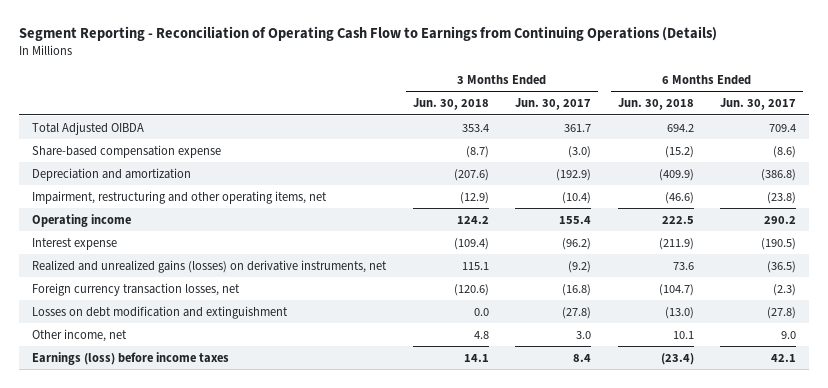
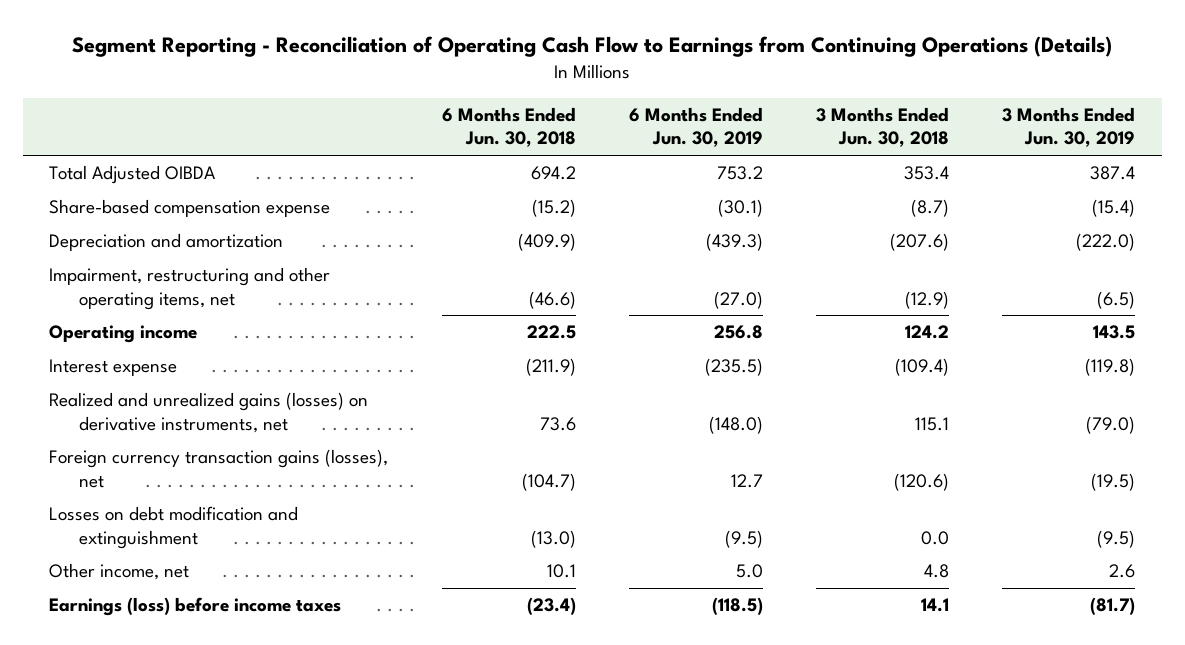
[515,98,592,111] Jun. 30, 2017 -> none
[720,98,797,111] Jun. 30, 2017 -> none
none -> [628,106,763,148] 6 Months Ended Jun. 30, 2019
none -> [1002,106,1136,148] 3 Months Ended Jun. 30, 2019
[32,282,241,296] Foreign currency transaction losses, net -> [49,449,389,488] Foreign currency transaction gains (losses), net

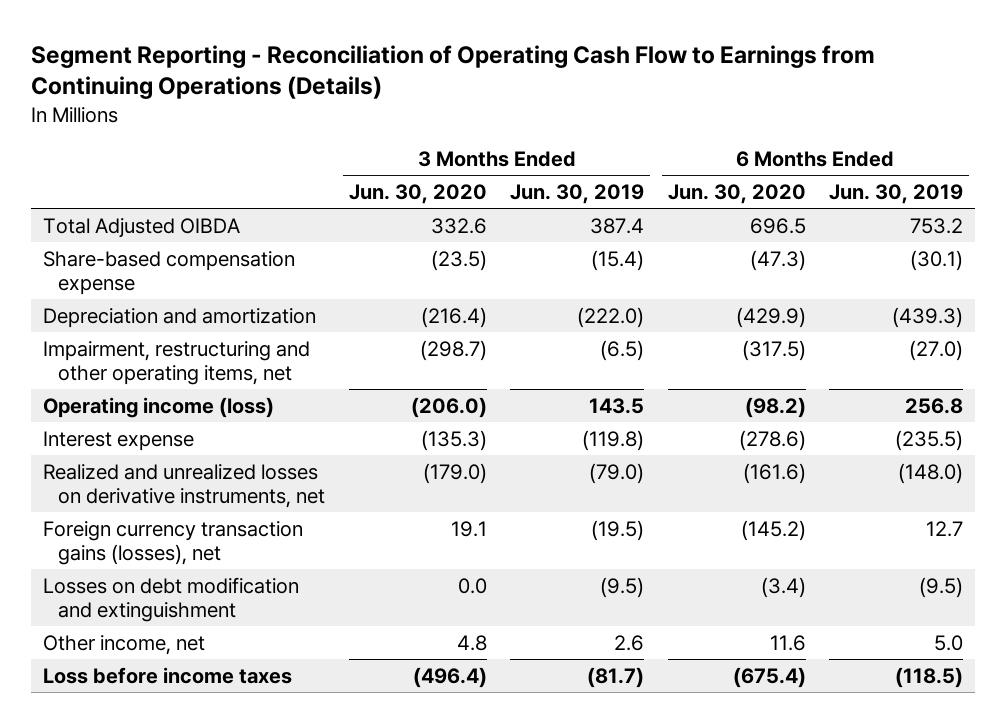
[441,106,576,148] 6 Months Ended Jun. 30, 2018 -> none
[816,106,950,148] 3 Months Ended Jun. 30, 2018 -> none
none -> [348,184,487,205] Jun. 30, 2020
none -> [667,184,806,205] Jun. 30, 2020
[49,325,198,344] Operating income -> [42,396,274,418] Operating income (loss)
[49,392,369,433] Realized and unrealized gains (losses) on derivative instruments, net -> [42,463,326,508] Realized and unrealized losses on derivative instruments, net
[49,597,342,617] Earnings (loss) before income taxes -> [42,666,292,684] Loss before income taxes

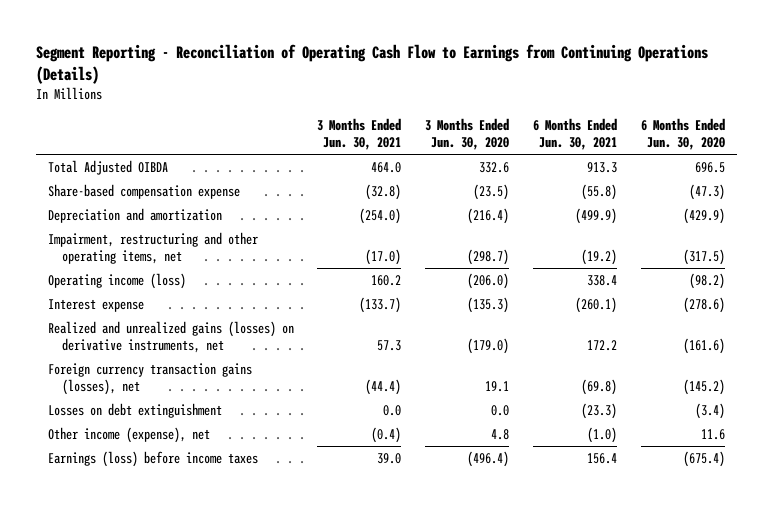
[510,184,645,205] Jun. 30, 2019 -> none
[828,184,963,205] Jun. 30, 2019 -> none
none -> [317,118,402,151] 3 Months Ended Jun. 30, 2021
none -> [532,118,617,151] 6 Months Ended Jun. 30, 2021
[42,463,326,508] Realized and unrealized losses on derivative instruments, net -> [47,321,294,353] Realized and unrealized gains (losses) on derivative instruments, net
[42,576,299,622] Losses on debt modification and extinguishment -> [47,403,222,419] Losses on debt extinguishment
[42,634,205,655] Other income, net -> [47,427,210,444] Other income (expense), net
[42,666,292,684] Loss before income taxes -> [47,451,258,468] Earnings (loss) before income taxes

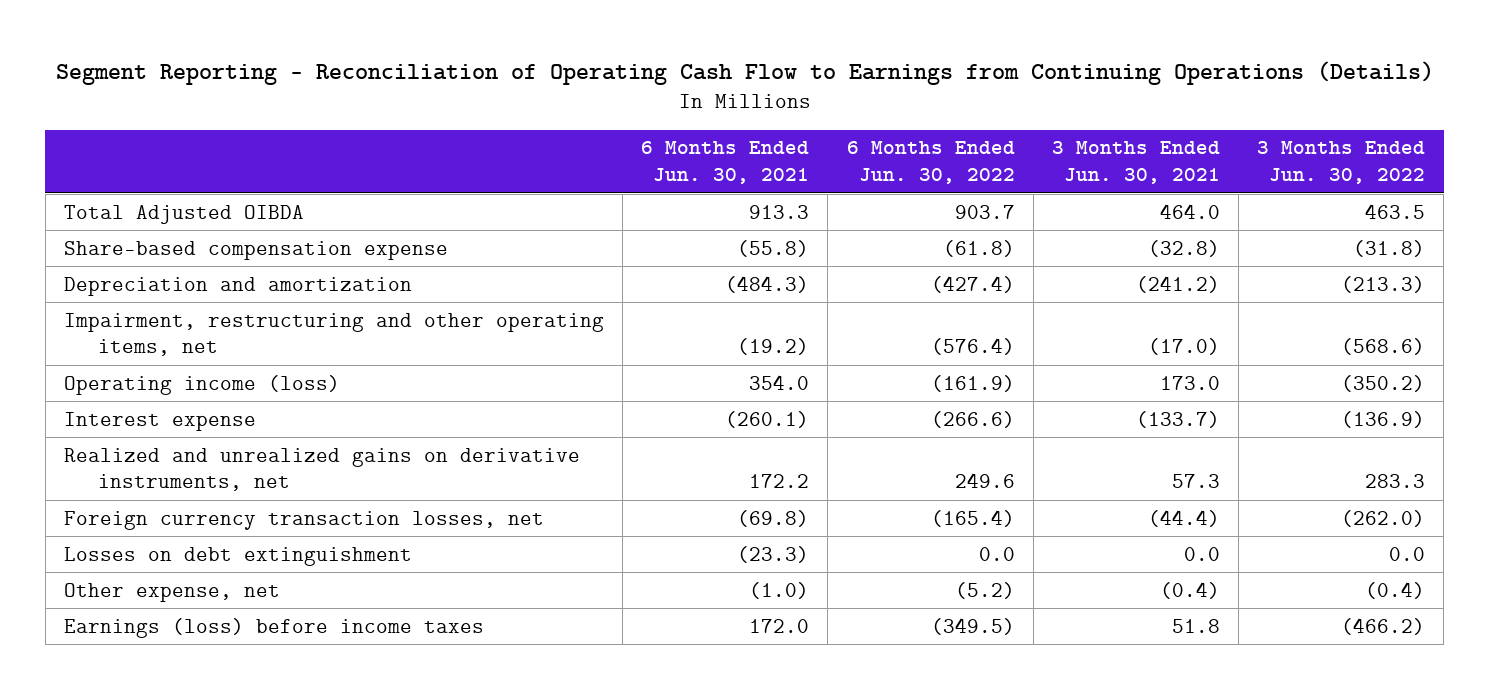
[425,118,510,151] 3 Months Ended Jun. 30, 2020 -> none
[640,118,725,151] 6 Months Ended Jun. 30, 2020 -> none
none -> [846,141,1015,184] 6 Months Ended Jun. 30, 2022
none -> [1257,141,1426,184] 3 Months Ended Jun. 30, 2022
[359,208,402,225] (254.0) -> [1135,275,1220,293] (241.2)
[574,208,617,225] (499.9) -> [725,275,810,293] (484.3)
[371,275,402,287] 160.2 -> [1159,375,1220,390] 173.0
[586,275,617,287] 338.4 -> [749,374,810,390] 354.0
[47,321,294,353] Realized and unrealized gains (losses) on derivative instruments, net -> [63,447,580,492] Realized and unrealized gains on derivative instruments, net
[47,363,252,395] Foreign currency transaction gains (losses), net -> [63,510,544,530] Foreign currency transaction losses, net
[47,427,210,444] Other income (expense), net -> [63,582,280,602] Other expense, net
[377,453,402,465] 39.0 -> [1171,618,1220,633] 51.8
[586,453,617,465] 156.4 -> [749,618,810,633] 172.0

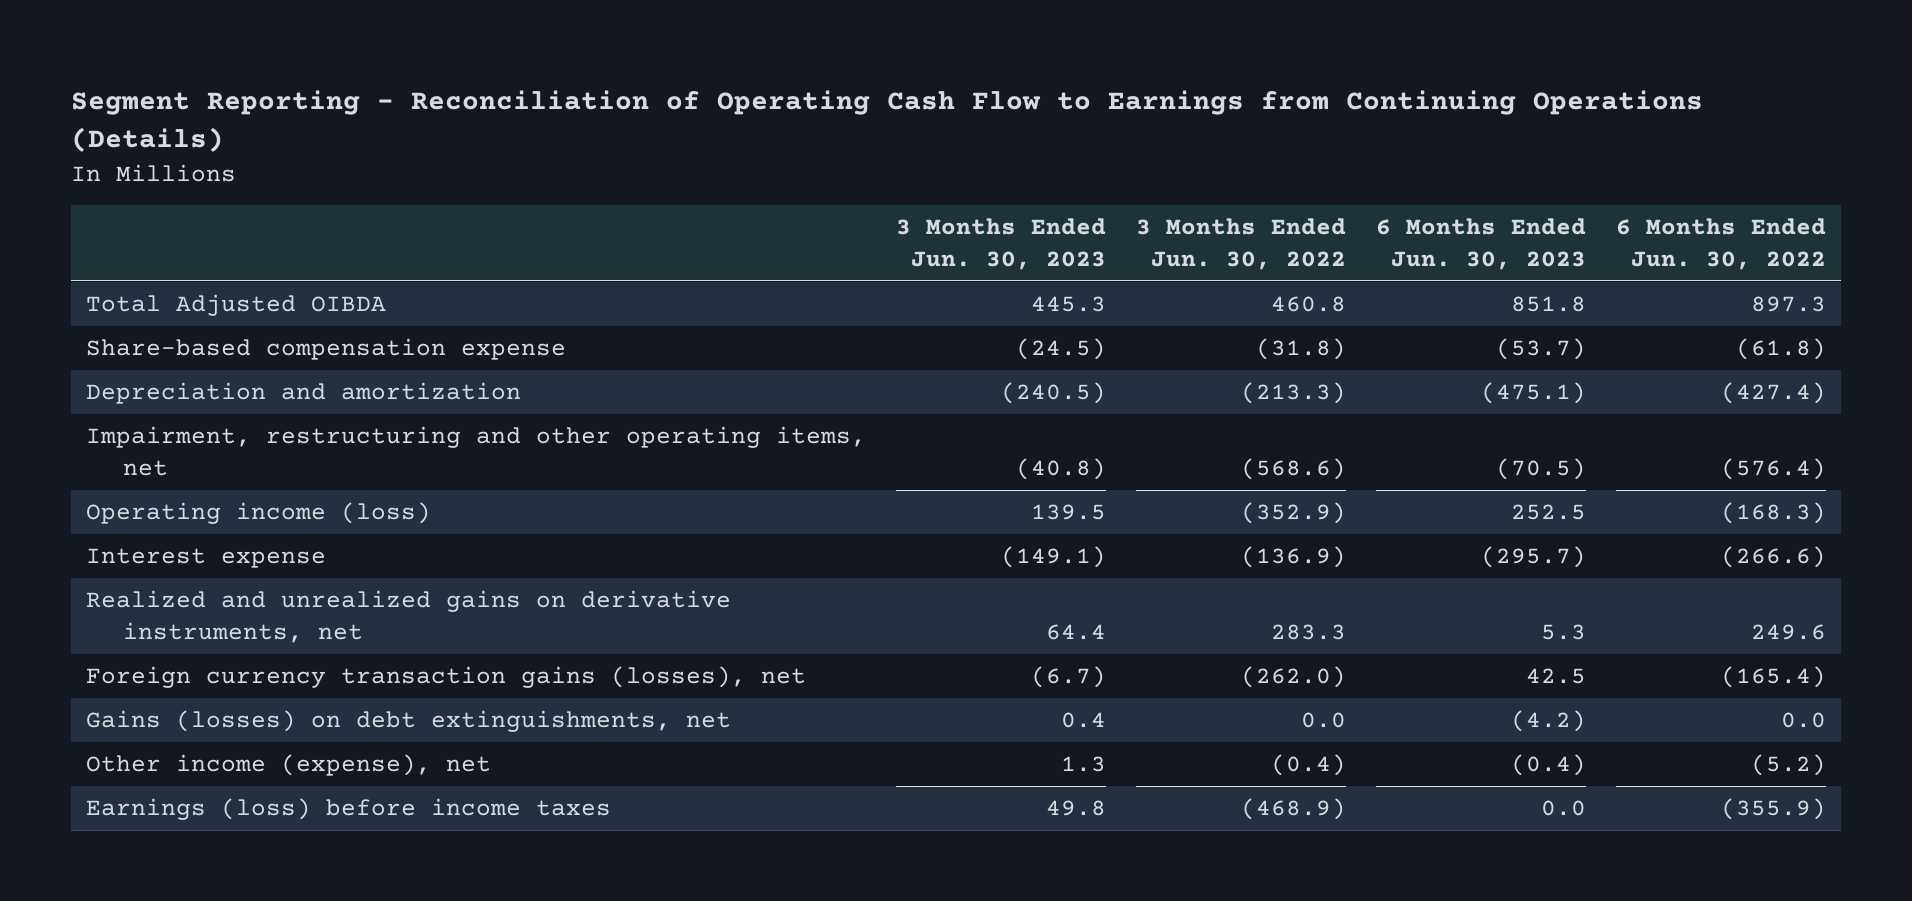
[641,141,810,184] 6 Months Ended Jun. 30, 2021 -> none
[1051,141,1220,184] 3 Months Ended Jun. 30, 2021 -> none
none -> [896,218,1107,271] 3 Months Ended Jun. 30, 2023
none -> [1376,218,1587,271] 6 Months Ended Jun. 30, 2023
[954,204,1015,219] 903.7 -> [1751,296,1827,313] 897.3
[1365,203,1426,219] 463.5 -> [1271,296,1347,313] 460.8
[930,374,1015,392] (161.9) -> [1721,502,1827,525] (168.3)
[1341,374,1426,392] (350.2) -> [1241,502,1347,525] (352.9)
[63,510,544,530] Foreign currency transaction losses, net -> [86,666,807,689] Foreign currency transaction gains (losses), net
[63,546,412,566] Losses on debt extinguishment -> [86,710,732,733] Gains (losses) on debt extinguishments, net
[63,582,280,602] Other expense, net -> [86,754,492,777] Other income (expense), net
[930,617,1015,635] (349.5) -> [1721,798,1827,821] (355.9)
[1341,617,1426,635] (466.2) -> [1241,798,1347,821] (468.9)

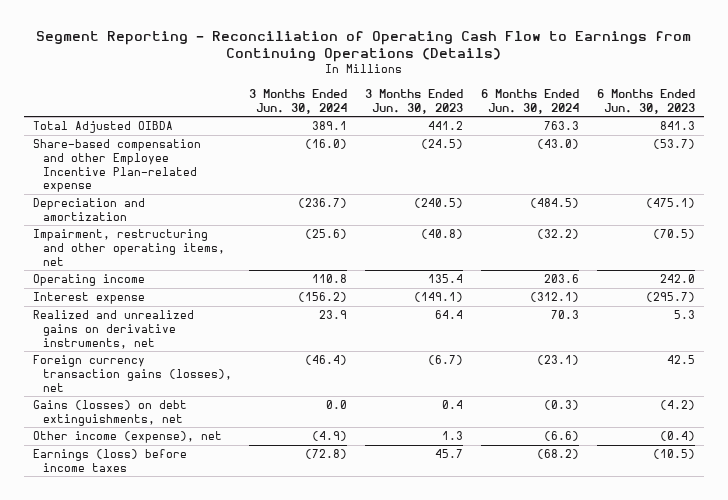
[1136,218,1347,271] 3 Months Ended Jun. 30, 2022 -> none
[1616,218,1827,271] 6 Months Ended Jun. 30, 2022 -> none
none -> [249,88,348,114] 3 Months Ended Jun. 30, 2024
none -> [481,88,580,114] 6 Months Ended Jun. 30, 2024
[1031,296,1107,313] 445.3 -> [428,121,464,131] 441.2
[1511,296,1587,313] 851.8 -> [660,121,696,131] 841.3
[86,338,567,361] Share-based compensation expense -> [32,139,201,193] Share-based compensation and other Employee Incentive Plan-related expense
[86,502,432,525] Operating income (loss) -> [32,274,145,287] Operating income
[1031,504,1107,521] 139.5 -> [428,274,464,284] 135.4
[1511,504,1587,521] 252.5 -> [660,274,696,284] 242.0
[1046,800,1107,817] 49.8 -> [435,449,464,459] 45.7
[1541,800,1587,817] 0.0 -> [653,449,696,460] (10.5)

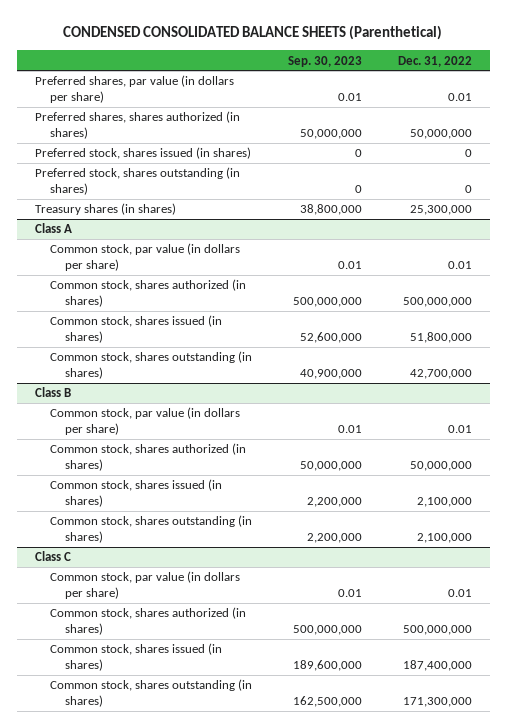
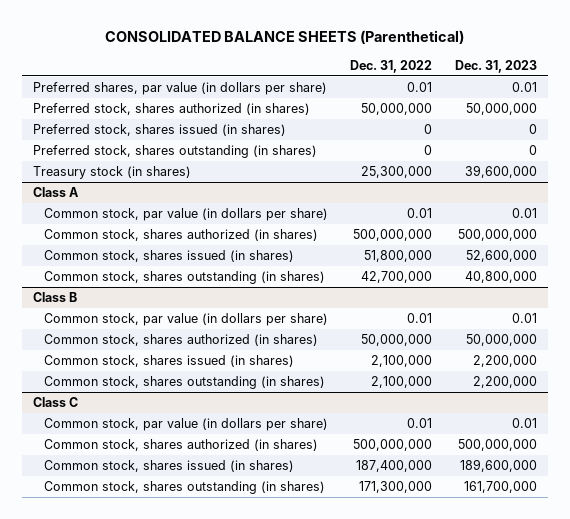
[63,25,443,41] CONDENSED CONSOLIDATED BALANCE SHEETS (Parenthetical) -> [104,29,464,44] CONSOLIDATED BALANCE SHEETS (Parenthetical)
[287,55,362,67] Sep. 30, 2023 -> none
none -> [454,59,537,73] Dec. 31, 2023
[34,111,240,140] Preferred shares, shares authorized (in shares) -> [33,103,311,116] Preferred stock, shares authorized (in shares)
[34,203,176,216] Treasury shares (in shares) -> [33,166,192,180] Treasury stock (in shares)

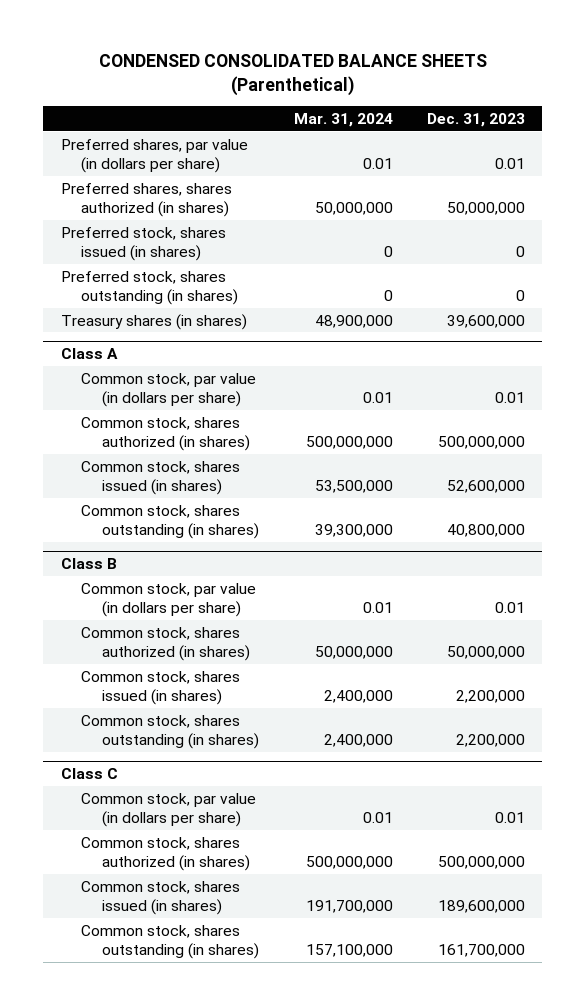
[104,29,464,44] CONSOLIDATED BALANCE SHEETS (Parenthetical) -> [98,54,487,96] CONDENSED CONSOLIDATED BALANCE SHEETS (Parenthetical)
[350,59,433,73] Dec. 31, 2022 -> none
none -> [293,113,393,128] Mar. 31, 2024
[33,103,311,116] Preferred stock, shares authorized (in shares) -> [60,182,232,217] Preferred shares, shares authorized (in shares)
[33,166,192,180] Treasury stock (in shares) -> [60,313,247,330] Treasury shares (in shares)

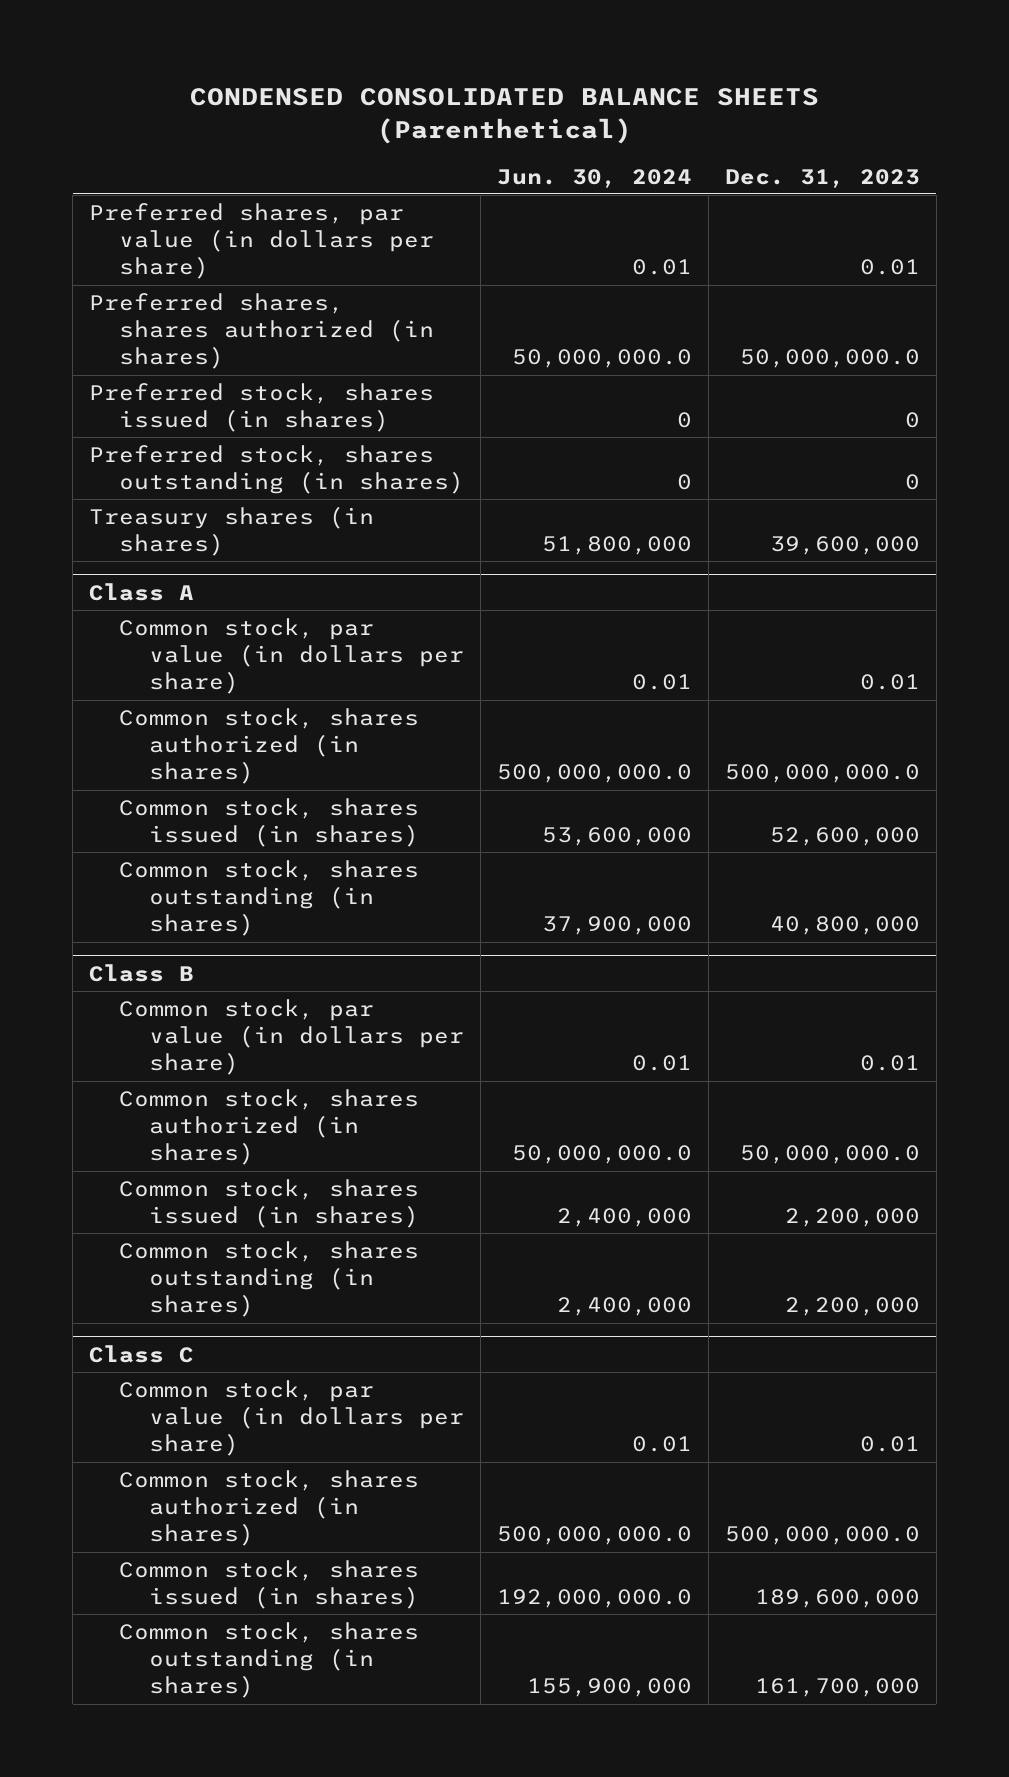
[293,113,393,128] Mar. 31, 2024 -> none
none -> [497,168,693,188] Jun. 30, 2024
[447,201,526,215] 50,000,000 -> [739,349,920,369] 50,000,000.0
[438,435,526,449] 500,000,000 -> [724,764,920,784] 500,000,000.0
[447,645,526,659] 50,000,000 -> [739,1145,920,1165] 50,000,000.0
[438,855,526,869] 500,000,000 -> [724,1526,920,1546] 500,000,000.0

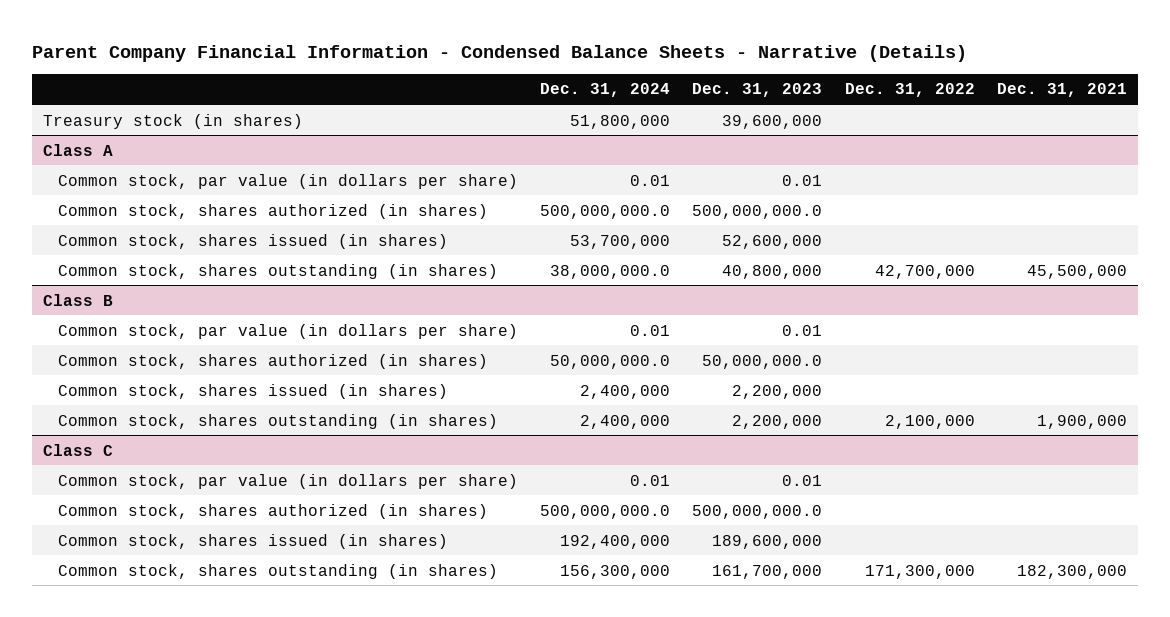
[189,88,819,144] CONDENSED CONSOLIDATED BALANCE SHEETS (Parenthetical) -> [32,44,968,62] Parent Company Financial Information - Condensed Balance Sheets - Narrative (Details)
[497,168,693,188] Jun. 30, 2024 -> none
none -> [540,83,671,98] Dec. 31, 2024
none -> [844,83,975,98] Dec. 31, 2022
none -> [996,83,1127,98] Dec. 31, 2021
[89,202,435,280] Preferred shares, par value (in dollars per share) -> none
[89,292,435,370] Preferred shares, shares authorized (in shares) -> none
[89,382,435,433] Preferred stock, shares issued (in shares) -> none
[89,444,465,495] Preferred stock, shares outstanding (in shares) -> none
[89,505,375,557] Treasury shares (in shares) -> [43,113,304,129] Treasury stock (in shares)

